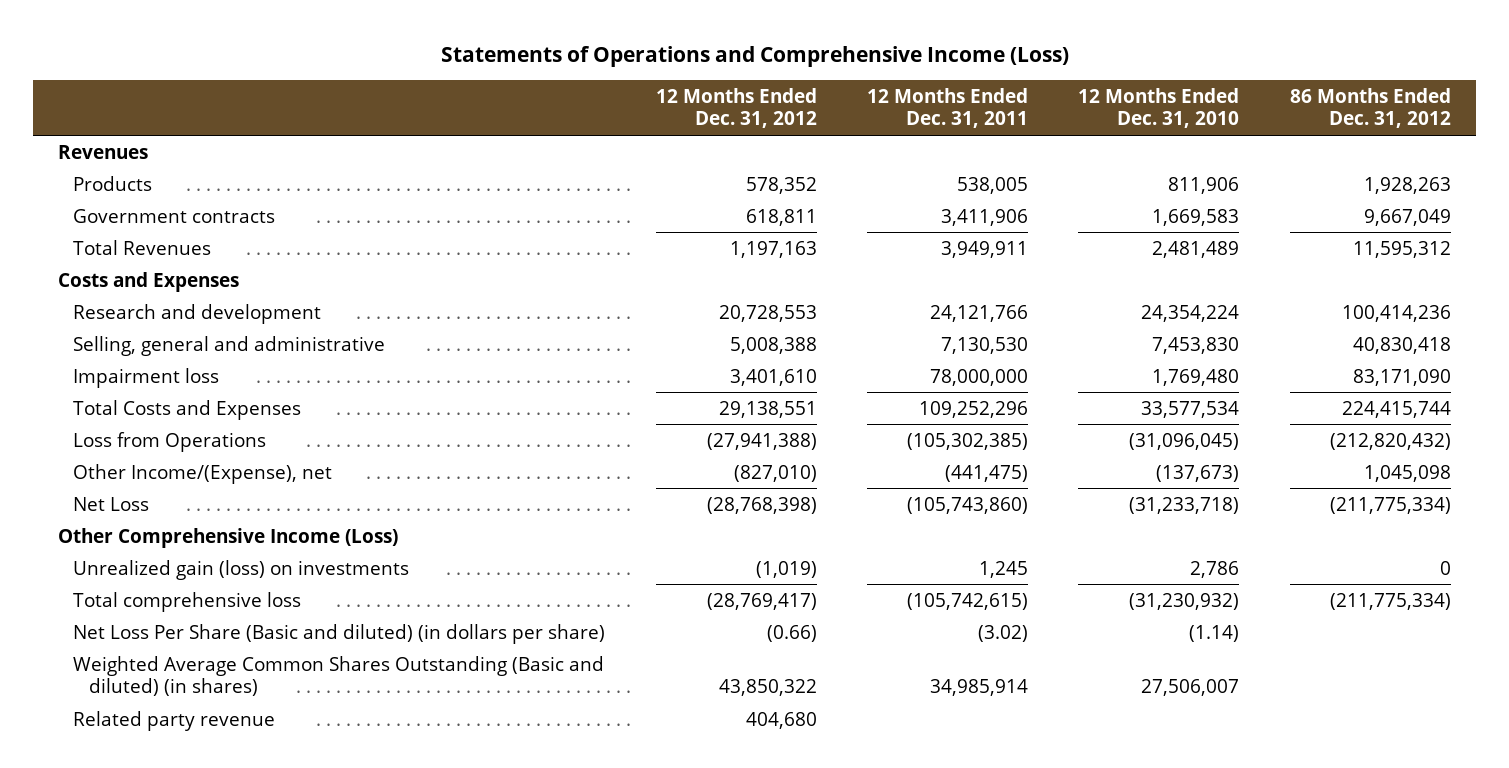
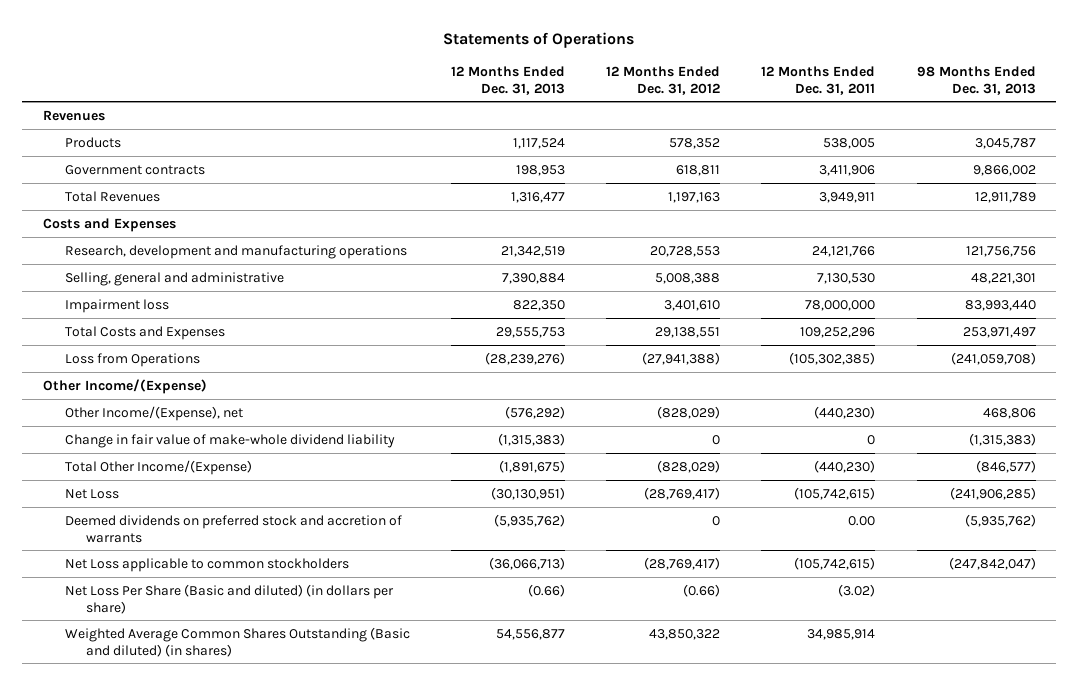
[440,45,1069,67] Statements of Operations and Comprehensive Income (Loss) -> [443,31,635,48] Statements of Operations
[1078,87,1240,129] 12 Months Ended Dec. 31, 2010 -> none
[1289,87,1451,129] 86 Months Ended Dec. 31, 2012 -> none
none -> [450,65,565,95] 12 Months Ended Dec. 31, 2013
none -> [916,65,1036,95] 98 Months Ended Dec. 31, 2013
[73,303,322,324] Research and development -> [64,244,407,259] Research, development and manufacturing operations
[58,527,399,548] Other Comprehensive Income (Loss) -> none
[73,559,410,580] Unrealized gain (loss) on investments -> none
none -> [42,378,207,394] Other Income/(Expense)
[733,464,817,482] (827,010) -> [657,405,721,419] (828,029)
[945,464,1029,482] (441,475) -> [814,405,876,419] (440,230)
none -> [64,433,395,448] Change in fair value of make-whole dividend liability
none -> [64,459,252,475] Total Other Income/(Expense)
[706,496,817,514] (28,768,398) -> [644,486,721,500] (28,769,417)
[907,496,1029,514] (105,743,860) -> [794,486,876,500] (105,742,615)
none -> [64,514,402,543] Deemed dividends on preferred stock and accretion of warrants
[73,591,302,612] Total comprehensive loss -> [64,557,349,572] Net Loss applicable to common stockholders
[73,710,276,731] Related party revenue -> none

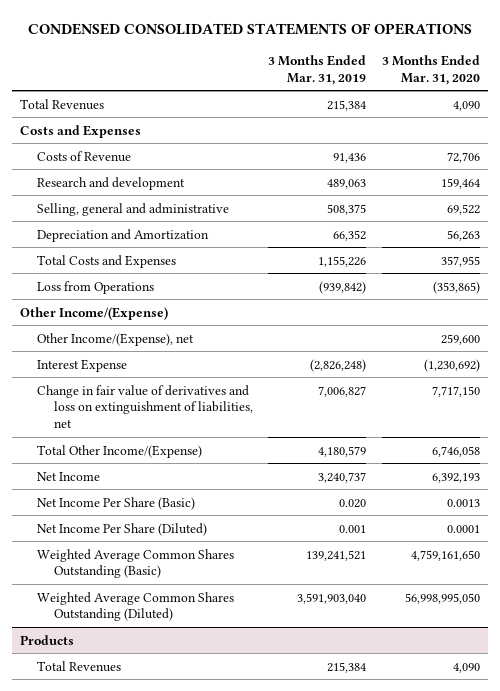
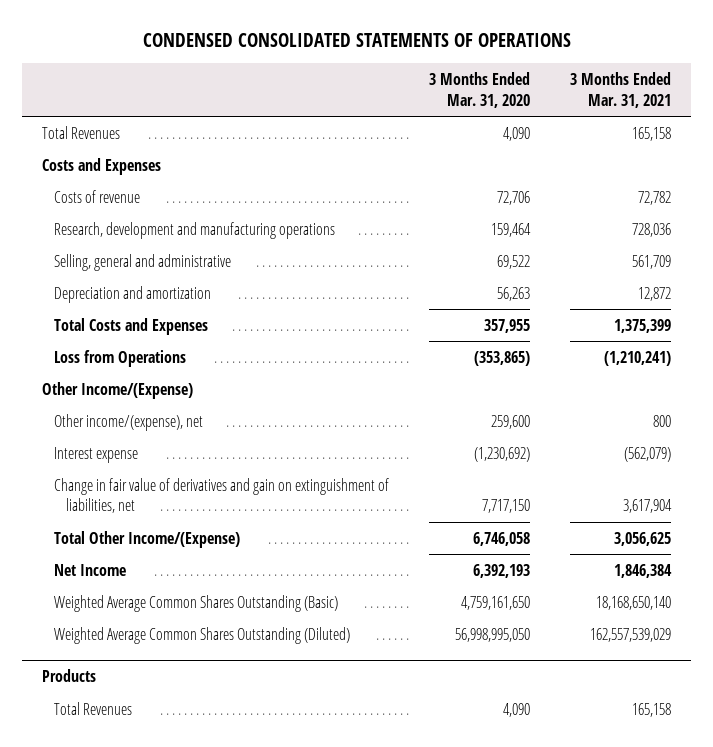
[268,54,367,85] 3 Months Ended Mar. 31, 2019 -> none
none -> [570,72,672,108] 3 Months Ended Mar. 31, 2021
[36,150,131,162] Costs of Revenue -> [54,189,141,203] Costs of revenue
[36,176,185,190] Research and development -> [54,221,336,239] Research, development and manufacturing operations
[36,228,209,242] Depreciation and Amortization -> [54,285,212,303] Depreciation and amortization
[36,332,194,346] Other Income/(Expense), net -> [54,413,204,431] Other income/(expense), net
[36,358,127,372] Interest Expense -> [54,446,139,463] Interest expense
[36,384,253,429] Change in fair value of derivatives and loss on extinguishment of liabilities, net -> [54,477,390,514] Change in fair value of derivatives and gain on extinguishment of liabilities, net
[36,496,195,510] Net Income Per Share (Basic) -> none
[36,522,207,536] Net Income Per Share (Diluted) -> none

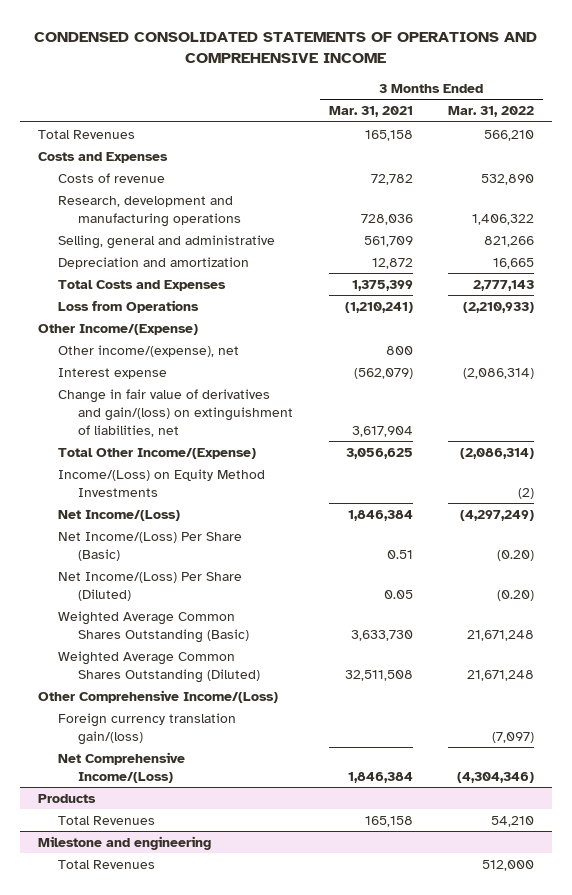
[142,33,571,48] CONDENSED CONSOLIDATED STATEMENTS OF OPERATIONS -> [34,31,538,64] CONDENSED CONSOLIDATED STATEMENTS OF OPERATIONS AND COMPREHENSIVE INCOME
[429,72,531,108] 3 Months Ended Mar. 31, 2020 -> none
none -> [448,106,535,118] Mar. 31, 2022
[54,477,390,514] Change in fair value of derivatives and gain on extinguishment of liabilities, net -> [58,388,294,437] Change in fair value of derivatives and gain/(loss) on extinguishment of liabilities, net
none -> [58,468,266,497] Income/(Loss) on Equity Method Investments
[54,563,127,576] Net Income -> [58,509,181,521] Net Income/(Loss)
none -> [58,531,243,561] Net Income/(Loss) Per Share (Basic)
none -> [58,571,243,601] Net Income/(Loss) Per Share (Diluted)
[596,595,672,610] 18,168,650,140 -> [350,629,413,641] 3,633,730
[590,627,672,642] 162,557,539,029 -> [344,669,413,681] 32,511,508
none -> [38,689,279,703] Other Comprehensive Income/(Loss)
none -> [58,712,237,745] Foreign currency translation gain/(loss)
none -> [58,751,186,783] Net Comprehensive Income/(Loss)
none -> [38,835,212,850] Milestone and engineering
none -> [58,859,156,869] Total Revenues

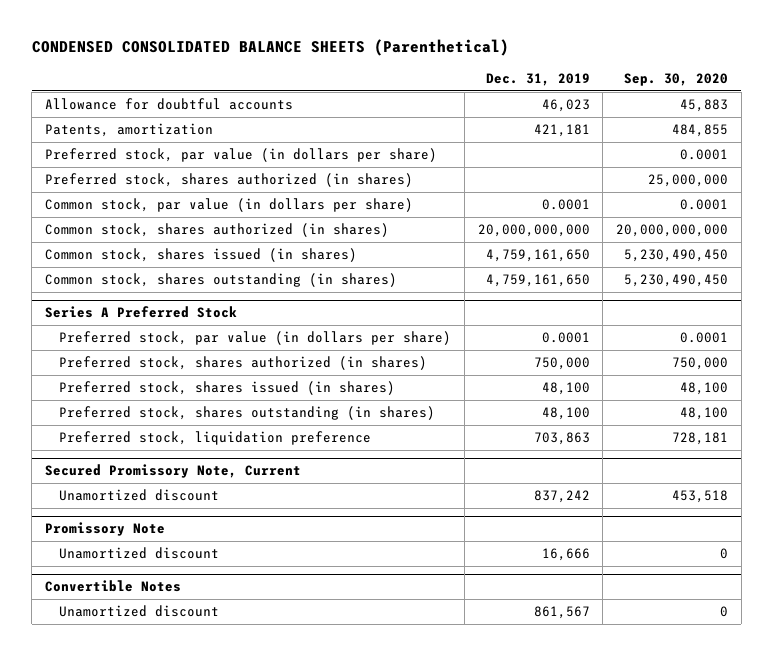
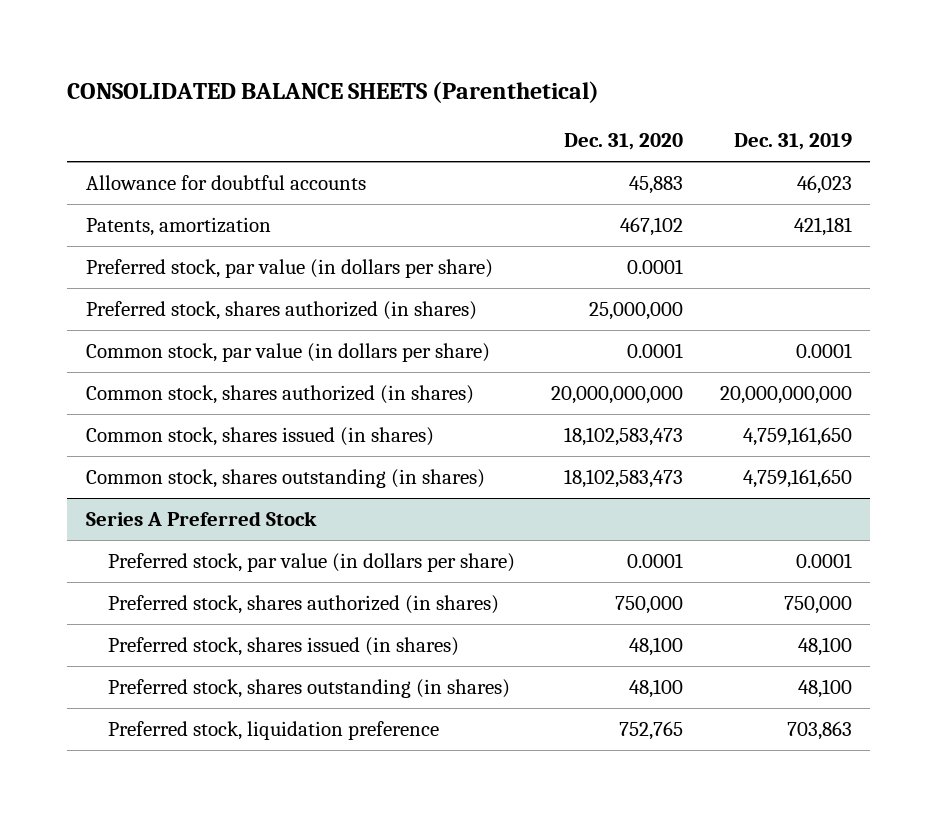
[31,39,509,57] CONDENSED CONSOLIDATED BALANCE SHEETS (Parenthetical) -> [67,81,600,104] CONSOLIDATED BALANCE SHEETS (Parenthetical)
[624,72,729,86] Sep. 30, 2020 -> none
none -> [564,133,684,151] Dec. 31, 2020
[45,464,302,479] Secured Promissory Note, Current -> none
[59,489,220,502] Unamortized discount -> none
[45,522,166,537] Promissory Note -> none
[59,547,220,560] Unamortized discount -> none
[45,580,182,593] Convertible Notes -> none
[59,605,220,618] Unamortized discount -> none

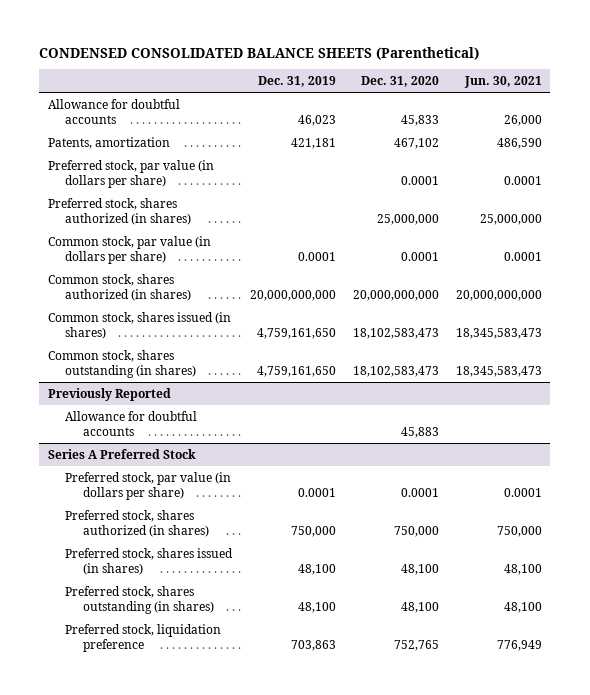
[67,81,600,104] CONSOLIDATED BALANCE SHEETS (Parenthetical) -> [39,46,480,60] CONDENSED CONSOLIDATED BALANCE SHEETS (Parenthetical)
none -> [463,76,542,89] Jun. 30, 2021
[629,175,684,194] 45,883 -> [400,114,439,126] 45,833
none -> [47,387,171,401] Previously Reported
none -> [65,410,198,436] Allowance for doubtful accounts

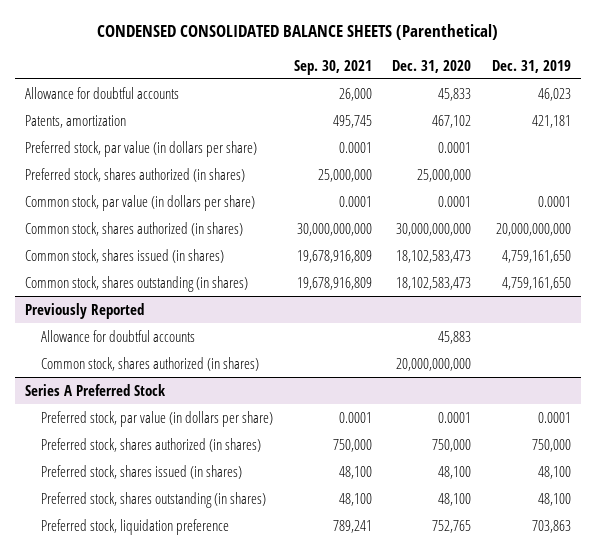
[463,76,542,89] Jun. 30, 2021 -> none
none -> [293,59,372,75] Sep. 30, 2021
[352,289,439,301] 20,000,000,000 -> [396,222,472,236] 30,000,000,000
none -> [41,356,260,371] Common stock, shares authorized (in shares)

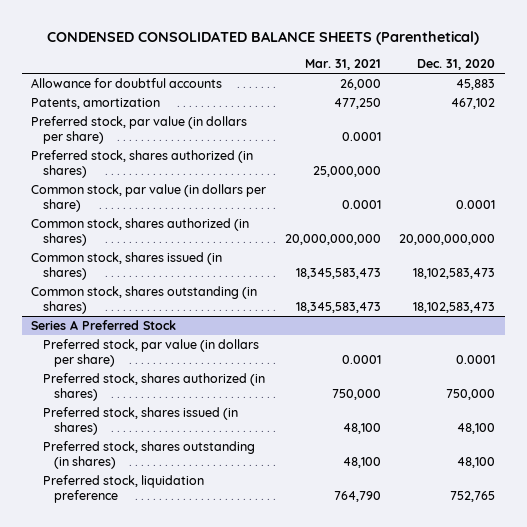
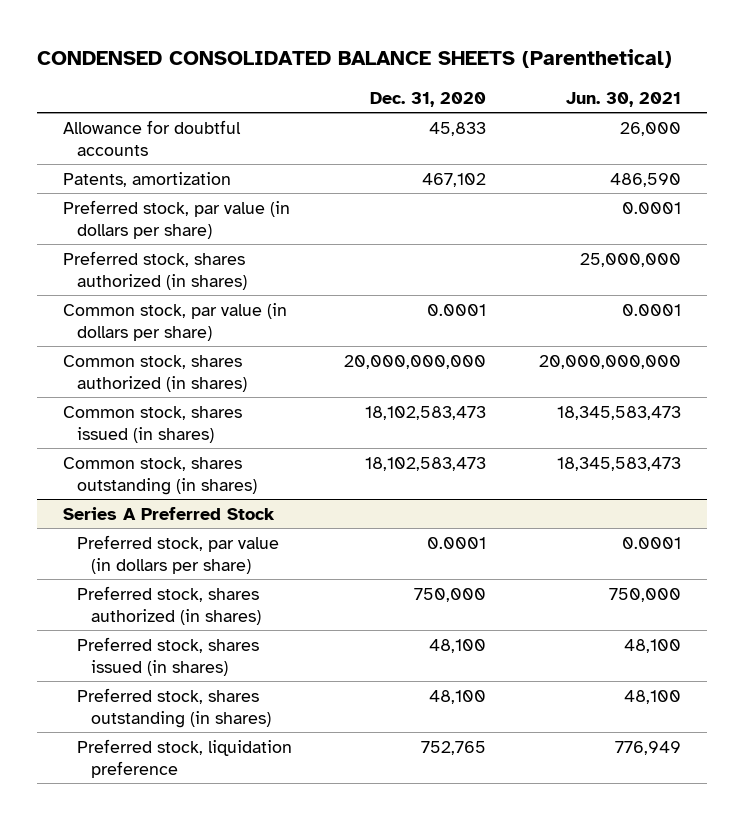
[304,59,381,71] Mar. 31, 2021 -> none
none -> [565,91,681,107] Jun. 30, 2021
[456,78,496,90] 45,883 -> [429,121,487,136] 45,833

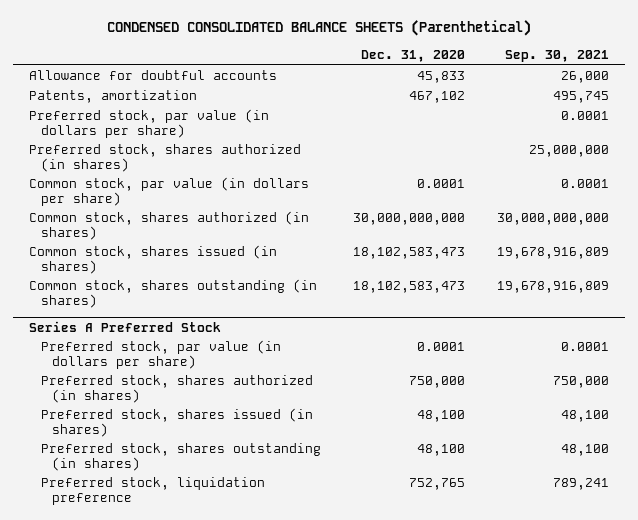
[565,91,681,107] Jun. 30, 2021 -> none
none -> [505,49,610,62] Sep. 30, 2021
[344,354,487,369] 20,000,000,000 -> [352,213,465,226] 30,000,000,000

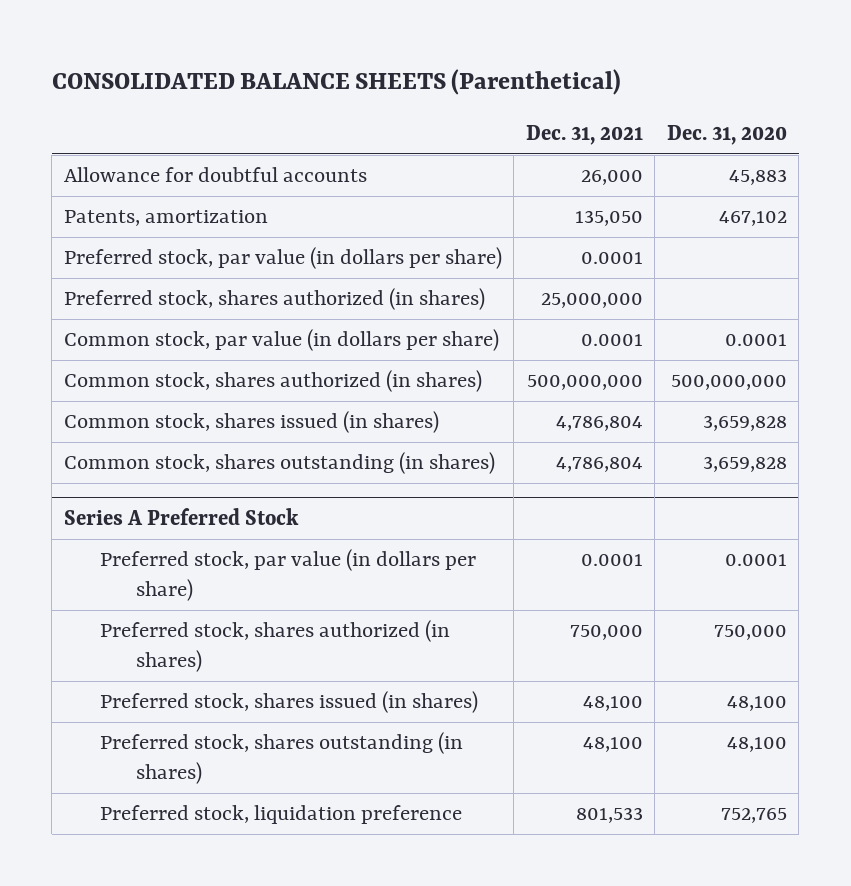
[107,20,532,37] CONDENSED CONSOLIDATED BALANCE SHEETS (Parenthetical) -> [51,68,621,95] CONSOLIDATED BALANCE SHEETS (Parenthetical)
[505,49,610,62] Sep. 30, 2021 -> none
none -> [525,125,643,146] Dec. 31, 2021
[416,71,465,84] 45,833 -> [728,169,787,186] 45,883
[352,213,465,226] 30,000,000,000 -> [670,375,787,391] 500,000,000
[352,247,465,260] 18,102,583,473 -> [702,415,787,432] 3,659,828
[352,281,465,294] 18,102,583,473 -> [702,456,787,473] 3,659,828

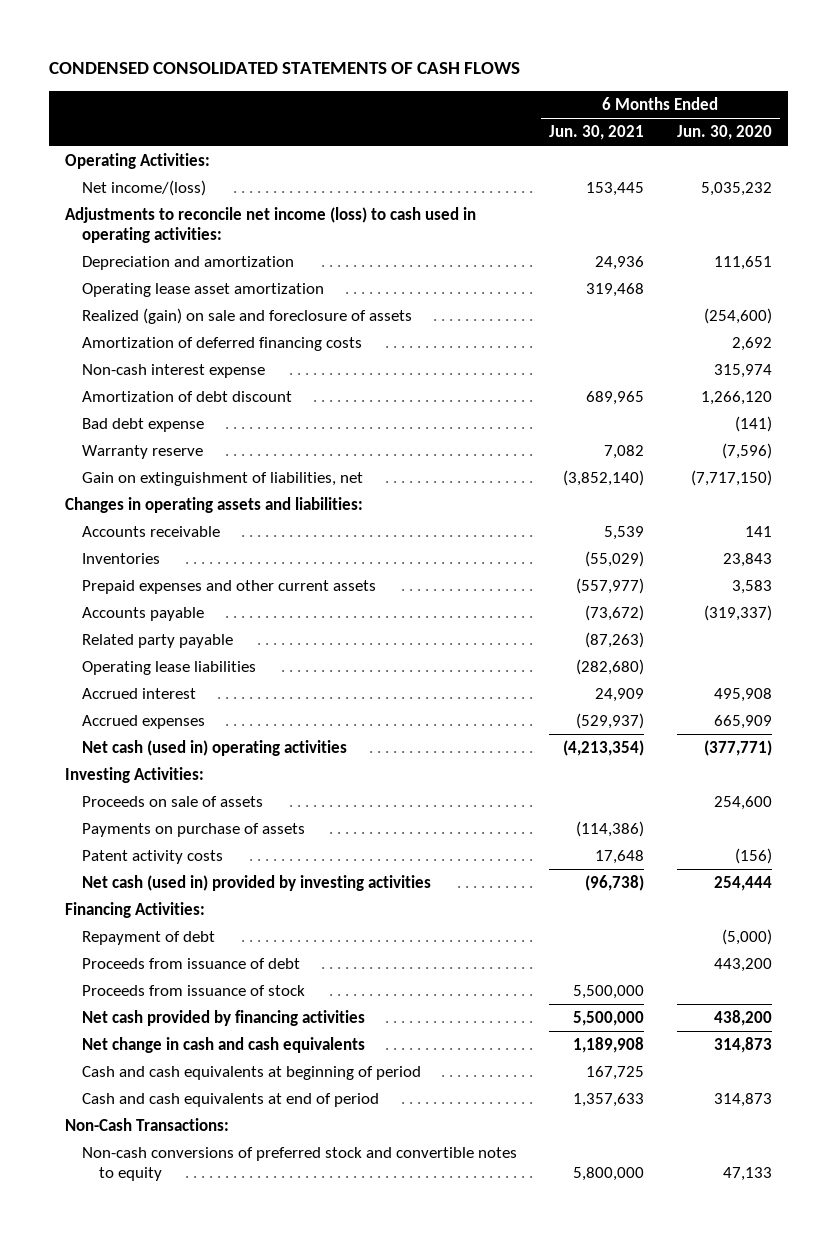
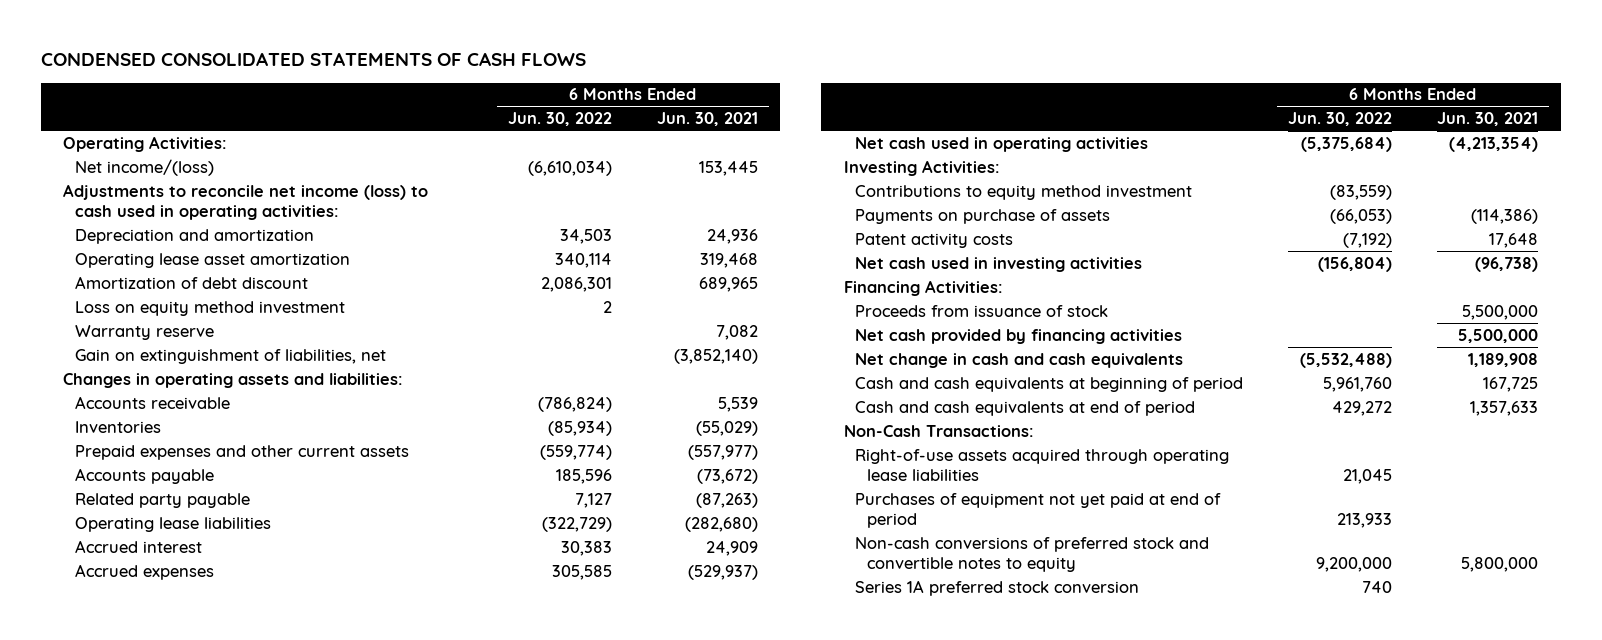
[676,125,772,141] Jun. 30, 2020 -> none
none -> [507,112,612,127] Jun. 30, 2022
[81,308,412,325] Realized (gain) on sale and foreclosure of assets -> none
[81,337,362,352] Amortization of deferred financing costs -> none
[81,364,265,379] Non-cash interest expense -> none
[81,418,204,433] Bad debt expense -> none
none -> [74,300,345,316] Loss on equity method investment
[81,740,347,757] Net cash (used in) operating activities -> [855,136,1149,152] Net cash used in operating activities
[81,796,263,808] Proceeds on sale of assets -> none
none -> [855,184,1193,200] Contributions to equity method investment
[81,875,431,892] Net cash (used in) provided by investing activities -> [855,256,1143,272] Net cash used in investing activities
[81,931,215,946] Repayment of debt -> none
[81,958,300,970] Proceeds from issuance of debt -> none
none -> [855,448,1230,481] Right-of-use assets acquired through operating lease liabilities
none -> [855,492,1222,528] Purchases of equipment not yet paid at end of period
none -> [855,579,1140,596] Series 1A preferred stock conversion

